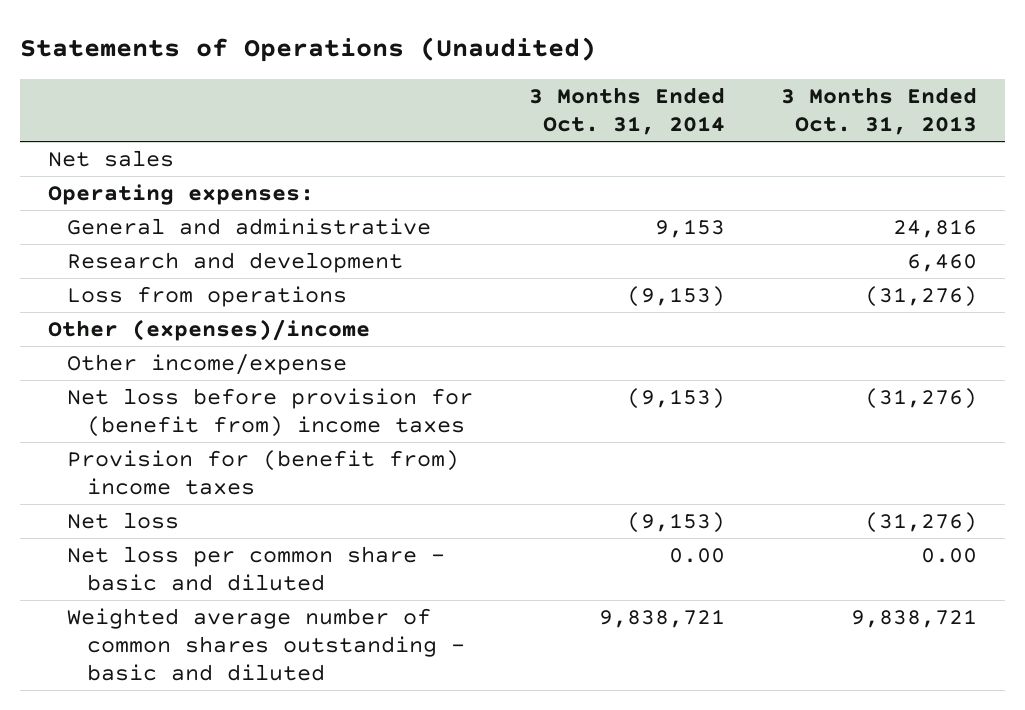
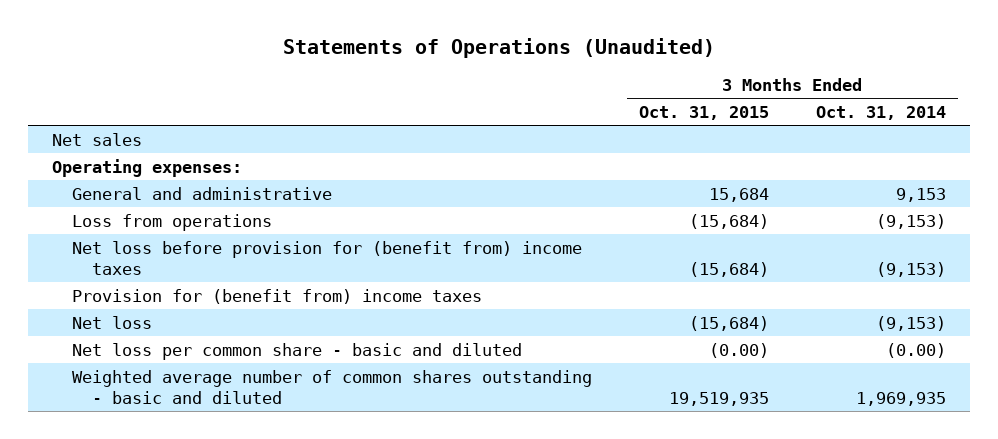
[781,87,978,136] 3 Months Ended Oct. 31, 2013 -> none
none -> [638,105,769,120] Oct. 31, 2015
[67,251,404,273] Research and development -> none
[47,318,370,341] Other (expenses)/income -> none
[67,353,348,375] Other income/expense -> none
[669,547,726,563] 0.00 -> [886,342,947,358] (0.00)
[599,608,726,628] 9,838,721 -> [856,392,947,407] 1,969,935

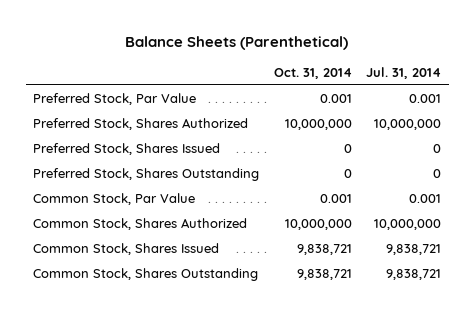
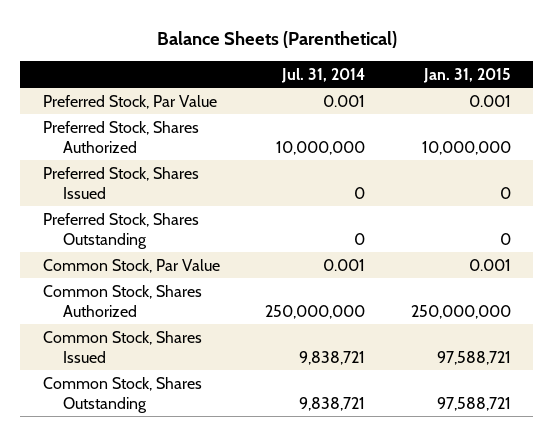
[273,68,352,80] Oct. 31, 2014 -> none
none -> [422,67,511,83] Jan. 31, 2015
[374,219,442,231] 10,000,000 -> [265,304,366,319] 250,000,000

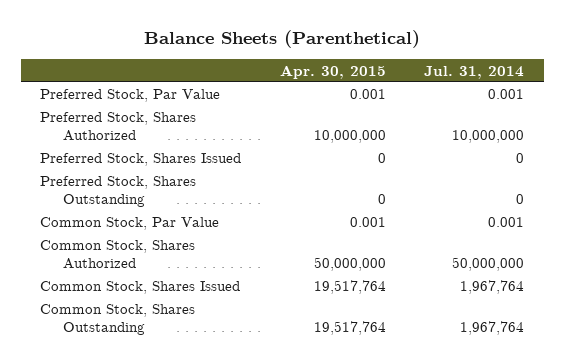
[422,67,511,83] Jan. 31, 2015 -> none
none -> [279,64,386,79] Apr. 30, 2015
[265,304,366,319] 250,000,000 -> [452,257,525,272] 50,000,000
[299,350,366,365] 9,838,721 -> [460,280,525,295] 1,967,764
[299,396,366,411] 9,838,721 -> [460,321,525,336] 1,967,764

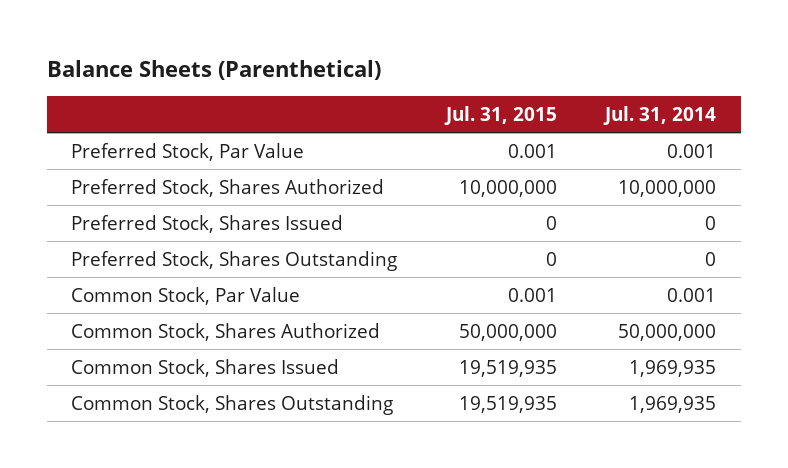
[279,64,386,79] Apr. 30, 2015 -> none
none -> [443,105,557,125] Jul. 31, 2015
[460,280,525,295] 1,967,764 -> [629,359,717,377] 1,969,935
[460,321,525,336] 1,967,764 -> [629,395,717,413] 1,969,935

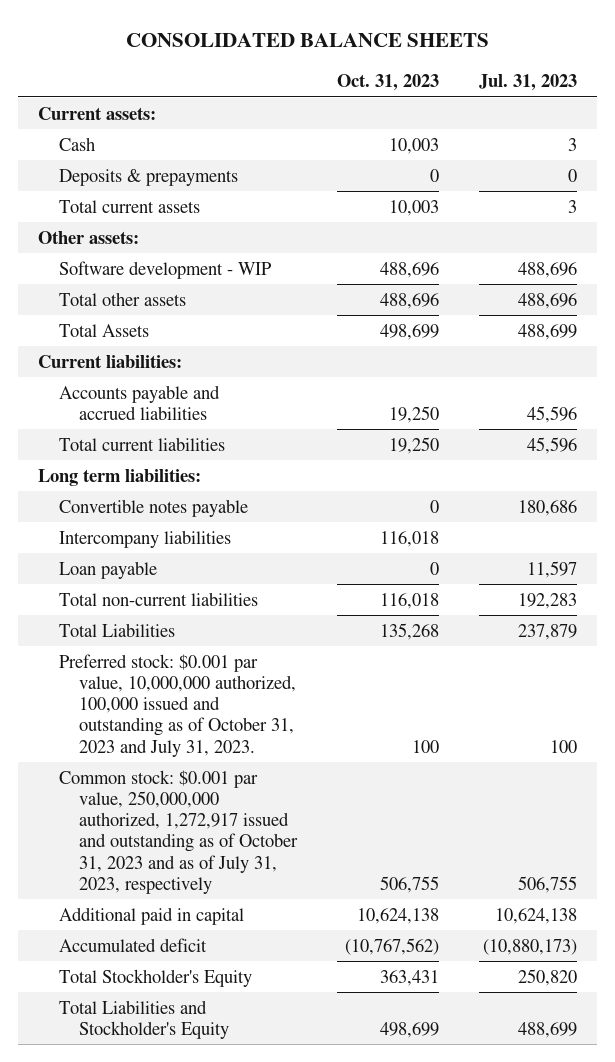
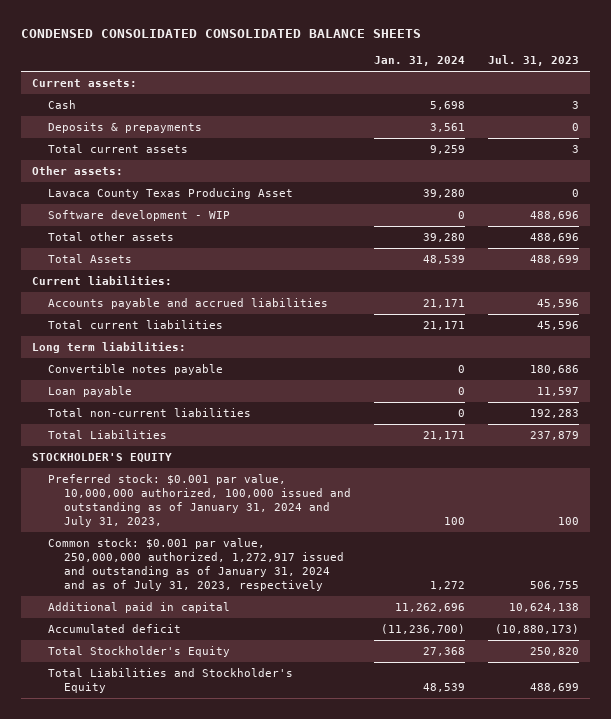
[125,33,489,48] CONSOLIDATED BALANCE SHEETS -> [20,29,421,39] CONDENSED CONSOLIDATED CONSOLIDATED BALANCE SHEETS
[336,74,439,92] Oct. 31, 2023 -> none
none -> [373,56,465,67] Jan. 31, 2024
none -> [48,188,294,200] Lavaca County Texas Producing Asset
[58,529,231,548] Intercompany liabilities -> none
none -> [32,453,173,463] STOCKHOLDER'S EQUITY
[58,653,296,757] Preferred stock: $0.001 par value, 10,000,000 authorized, 100,000 issued and outstanding as of October 31, 2023 and July 31, 2023. -> [48,474,351,527] Preferred stock: $0.001 par value, 10,000,000 authorized, 100,000 issued and outstanding as of January 31, 2024 and July 31, 2023,
[58,769,298,894] Common stock: $0.001 par value, 250,000,000 authorized, 1,272,917 issued and outstanding as of October 31, 2023 and as of July 31, 2023, respectively -> [48,538,344,591] Common stock: $0.001 par value, 250,000,000 authorized, 1,272,917 issued and outstanding as of January 31, 2024 and as of July 31, 2023, respectively

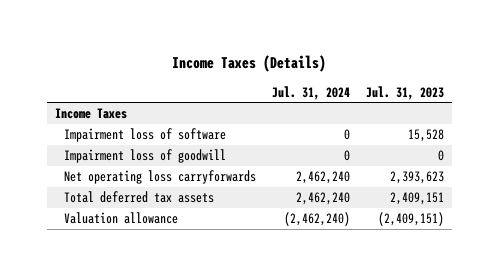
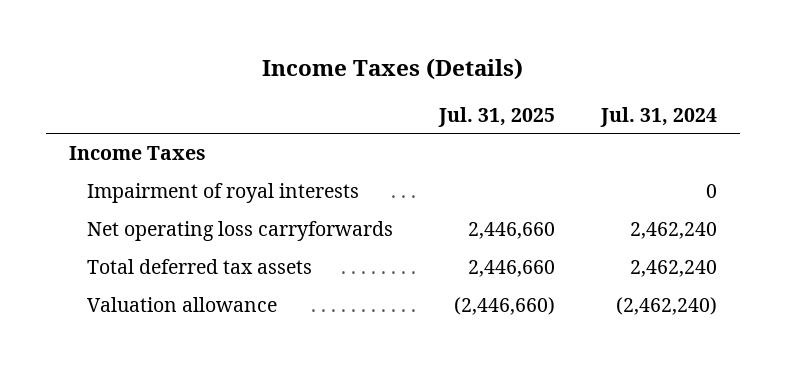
[365,85,444,100] Jul. 31, 2023 -> none
none -> [437,106,555,127] Jul. 31, 2025
[64,128,227,143] Impairment loss of software -> none
[64,149,227,164] Impairment loss of goodwill -> [86,182,359,203] Impairment of royal interests

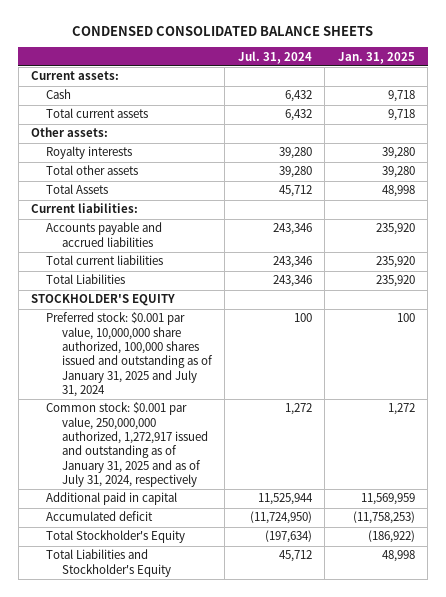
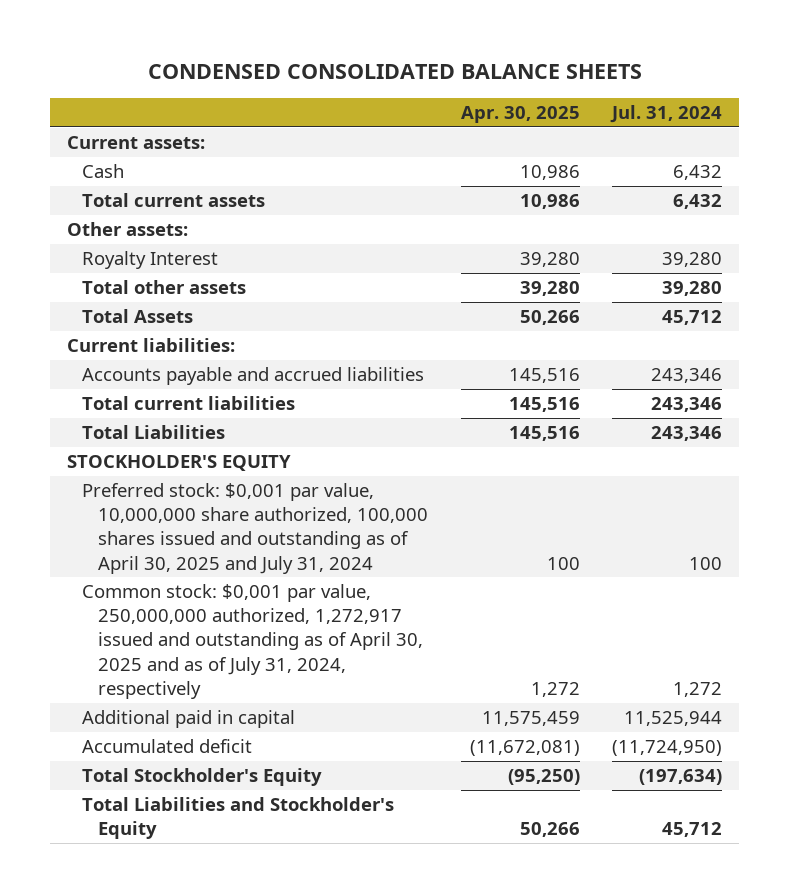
[337,51,415,64] Jan. 31, 2025 -> none
none -> [460,106,580,124] Apr. 30, 2025
[46,146,133,160] Royalty interests -> [82,251,219,270] Royalty Interest
[46,312,213,398] Preferred stock: $0.001 par value, 10,000,000 share authorized, 100,000 shares issued and outstanding as of January 31, 2025 and July 31, 2024 -> [82,483,428,574] Preferred stock: $0,001 par value, 10,000,000 share authorized, 100,000 shares issued and outstanding as of April 30, 2025 and July 31, 2024
[46,402,208,488] Common stock: $0.001 par value, 250,000,000 authorized, 1,272,917 issued and outstanding as of January 31, 2025 and as of July 31, 2024, respectively -> [82,584,423,699] Common stock: $0,001 par value, 250,000,000 authorized, 1,272,917 issued and outstanding as of April 30, 2025 and as of July 31, 2024, respectively

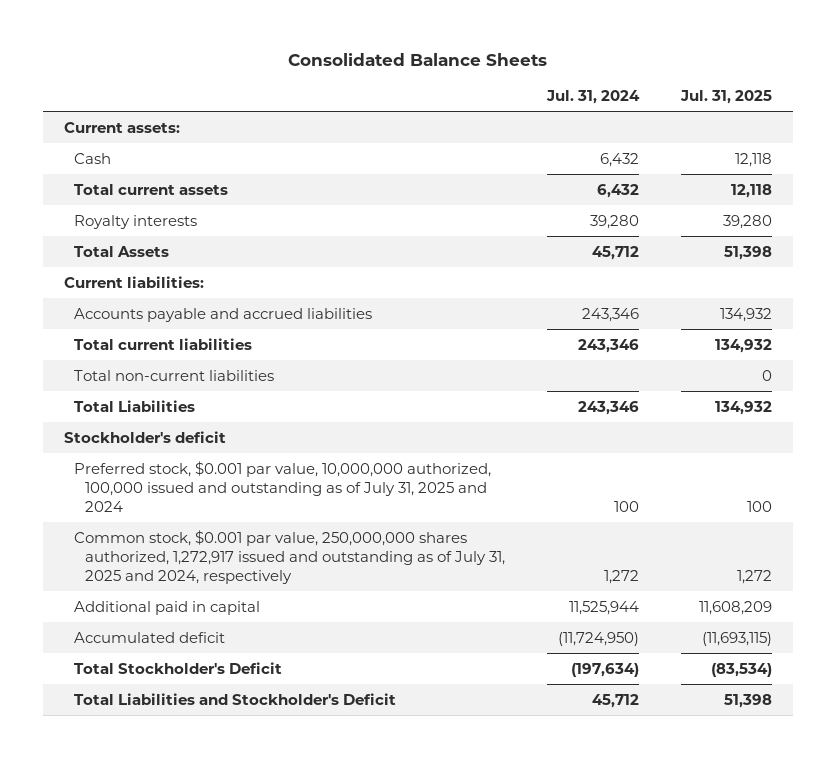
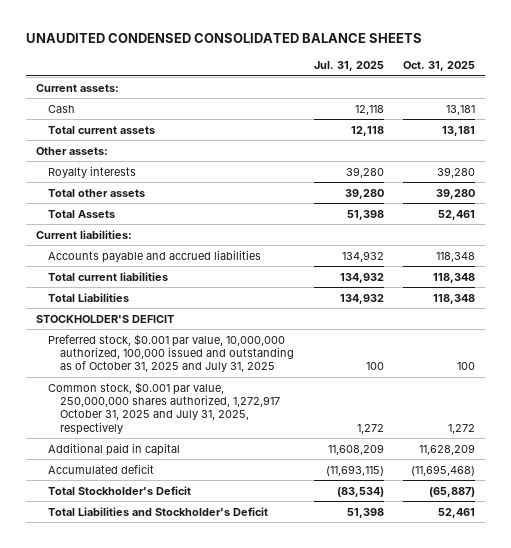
[287,52,547,66] Consolidated Balance Sheets -> [26,33,423,44] UNAUDITED CONDENSED CONSOLIDATED BALANCE SHEETS
[546,90,641,105] Jul. 31, 2024 -> none
none -> [403,61,476,72] Oct. 31, 2025
none -> [35,146,108,155] Other assets:
none -> [48,188,146,197] Total other assets
[74,369,275,381] Total non-current liabilities -> none
[63,430,226,443] Stockholder's deficit -> [35,314,174,323] STOCKHOLDER'S DEFICIT
[74,460,492,512] Preferred stock, $0.001 par value, 10,000,000 authorized, 100,000 issued and outstanding as of July 31, 2025 and 2024 -> [48,333,295,373] Preferred stock, $0.001 par value, 10,000,000 authorized, 100,000 issued and outstanding as of October 31, 2025 and July 31, 2025
[74,529,506,584] Common stock, $0.001 par value, 250,000,000 shares authorized, 1,272,917 issued and outstanding as of July 31, 2025 and 2024, respectively -> [48,381,281,435] Common stock, $0.001 par value, 250,000,000 shares authorized, 1,272,917 October 31, 2025 and July 31, 2025, respectively

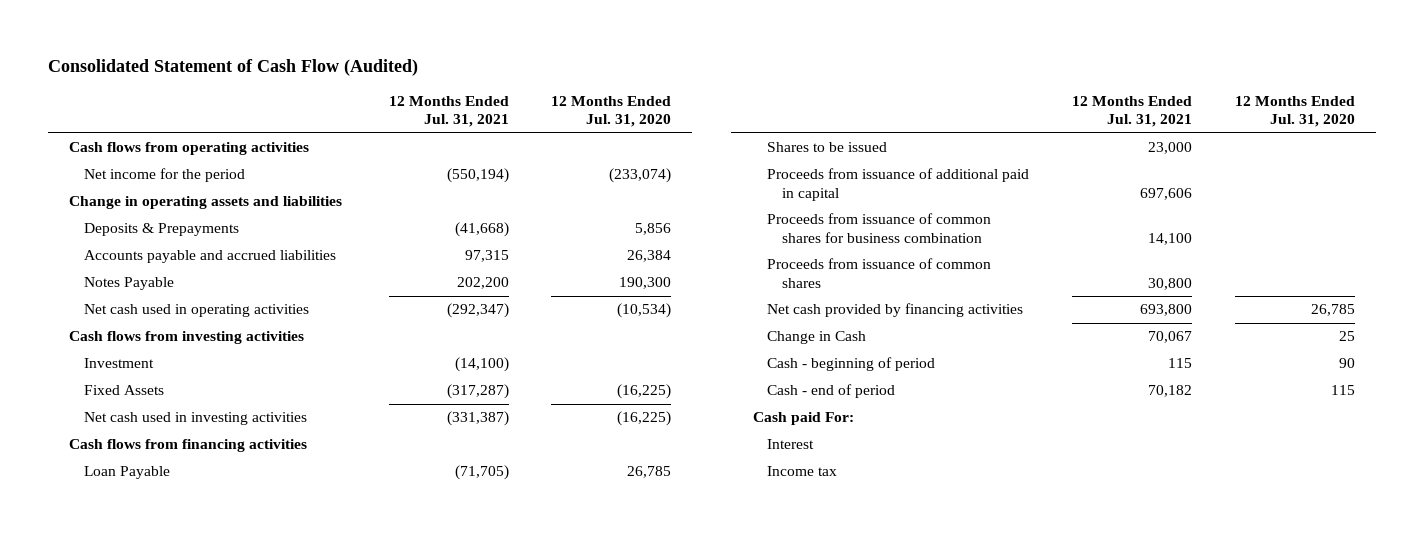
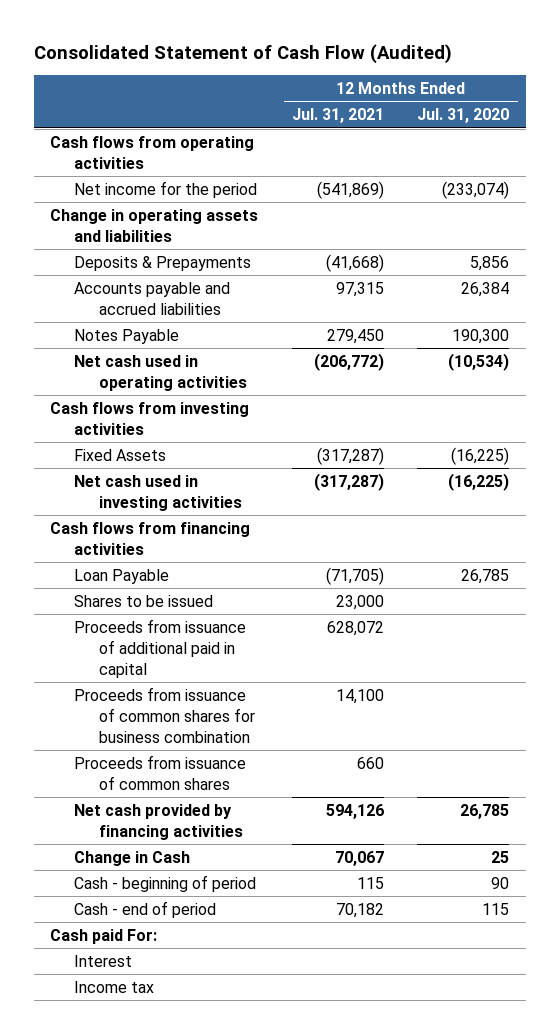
[446,168,509,184] (550,194) -> [316,180,384,199] (541,869)
[456,277,509,290] 202,200 -> [326,328,384,344] 279,450
[446,303,509,319] (292,347) -> [313,352,384,371] (206,772)
[83,358,154,369] Investment -> none
[446,411,509,427] (331,387) -> [313,472,384,491] (317,287)
[1139,187,1192,200] 697,606 -> [326,620,384,636] 628,072
[1147,277,1192,290] 30,800 -> [356,756,384,769] 660
[1139,304,1192,317] 693,800 -> [325,803,384,819] 594,126

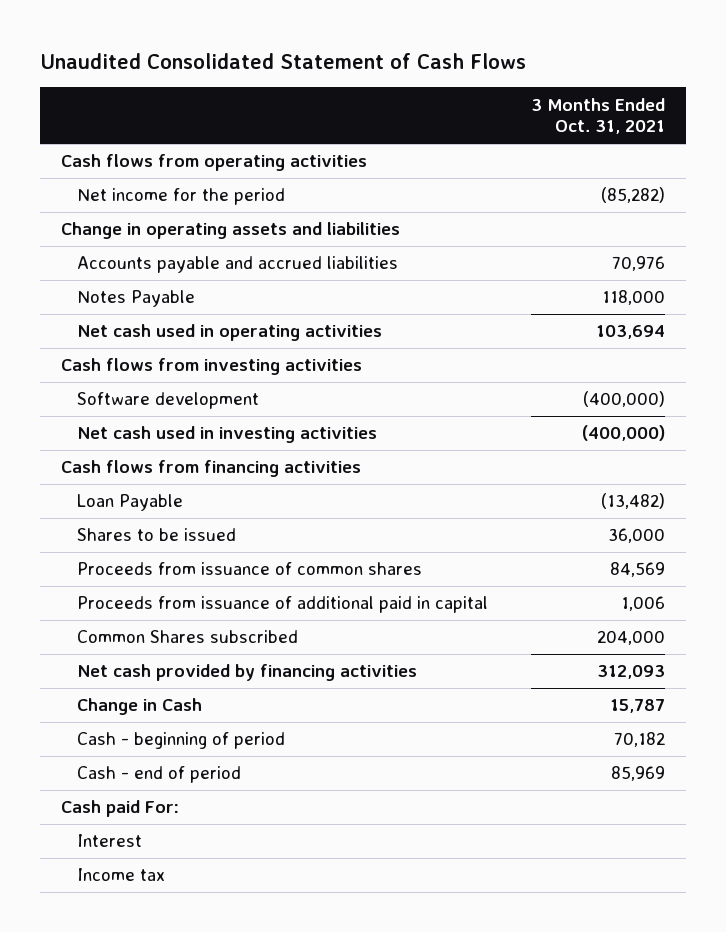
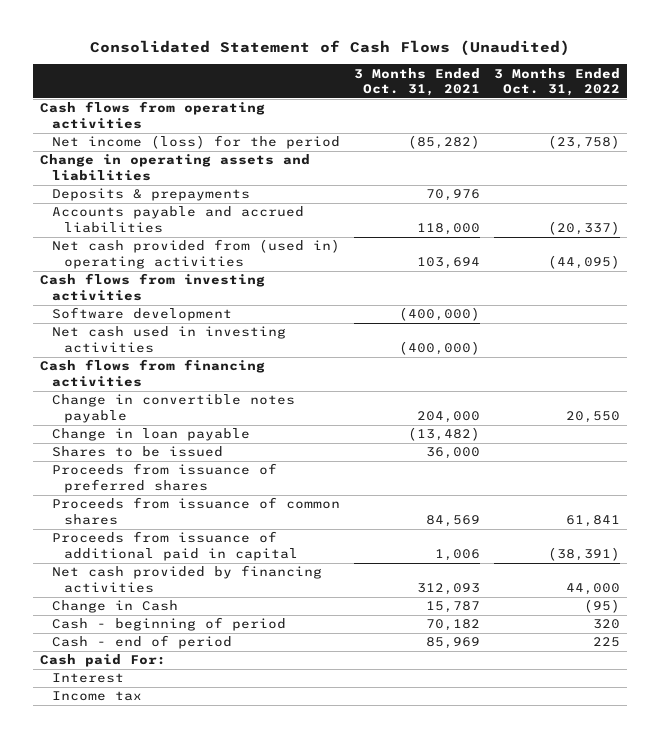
[39,52,526,69] Unaudited Consolidated Statement of Cash Flows -> [89,39,570,56] Consolidated Statement of Cash Flows (Unaudited)
none -> [493,67,620,97] 3 Months Ended Oct. 31, 2022
[76,188,285,206] Net income for the period -> [51,135,340,150] Net income (loss) for the period
[76,290,195,308] Notes Payable -> none
none -> [51,188,250,202] Deposits & prepayments
[611,256,665,272] 70,976 -> [416,222,480,235] 118,000
[76,324,382,342] Net cash used in operating activities -> [51,239,340,269] Net cash provided from (used in) operating activities
none -> [51,394,295,423] Change in convertible notes payable
[76,494,183,512] Loan Payable -> [51,428,250,442] Change in loan payable
none -> [51,463,277,493] Proceeds from issuance of preferred shares
[76,630,298,644] Common Shares subscribed -> none

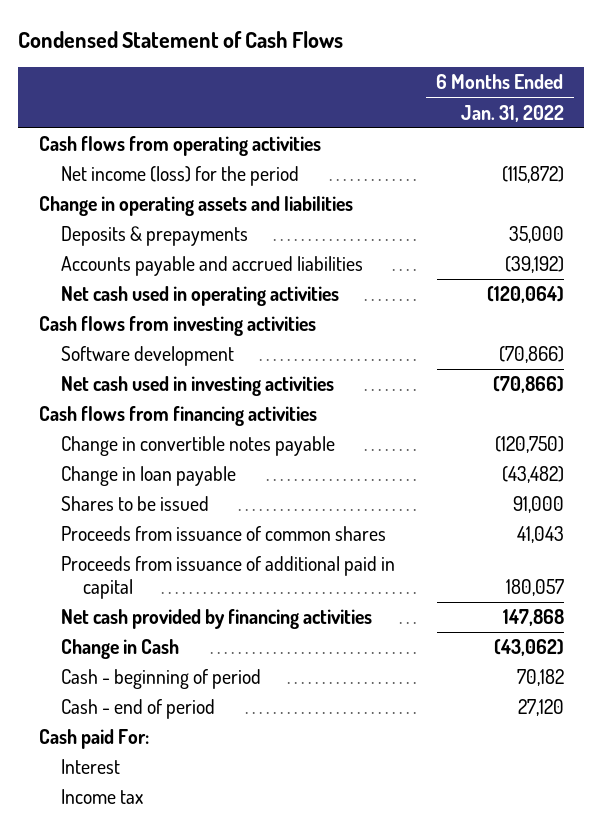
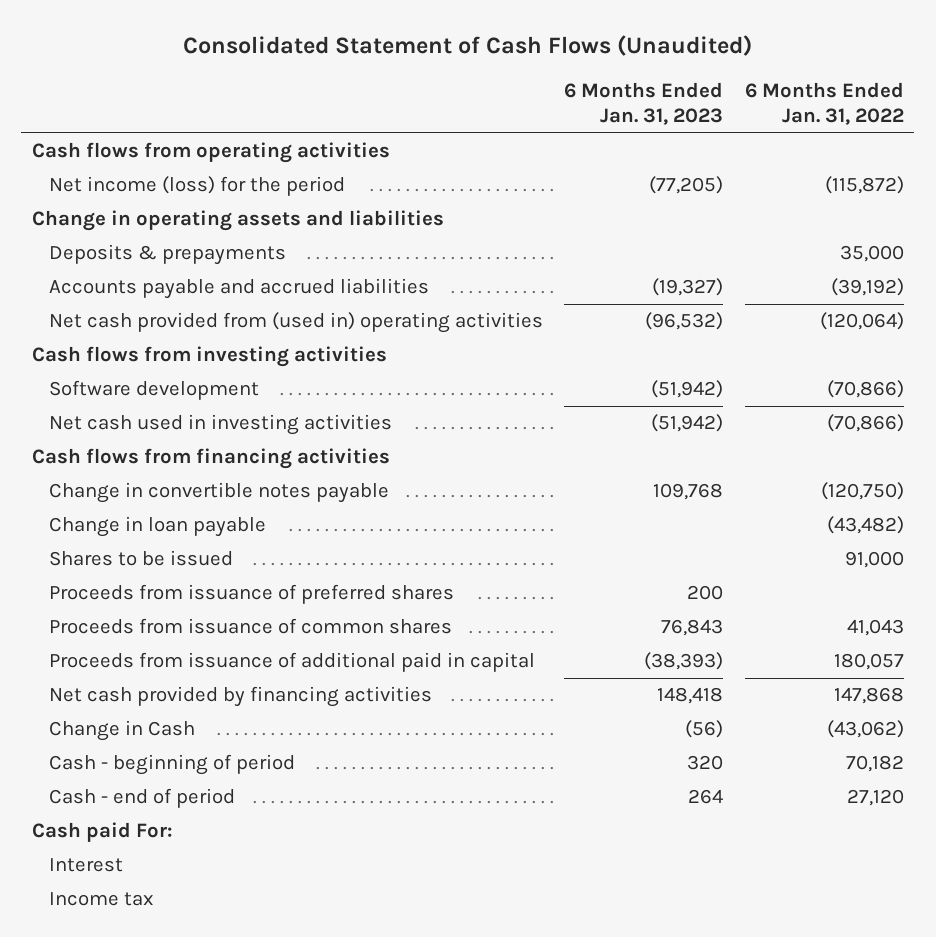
[17,30,343,48] Condensed Statement of Cash Flows -> [182,35,752,57] Consolidated Statement of Cash Flows (Unaudited)
none -> [564,82,724,126] 6 Months Ended Jan. 31, 2023
[60,286,339,307] Net cash used in operating activities -> [49,312,544,334] Net cash provided from (used in) operating activities
none -> [49,584,455,605] Proceeds from issuance of preferred shares

